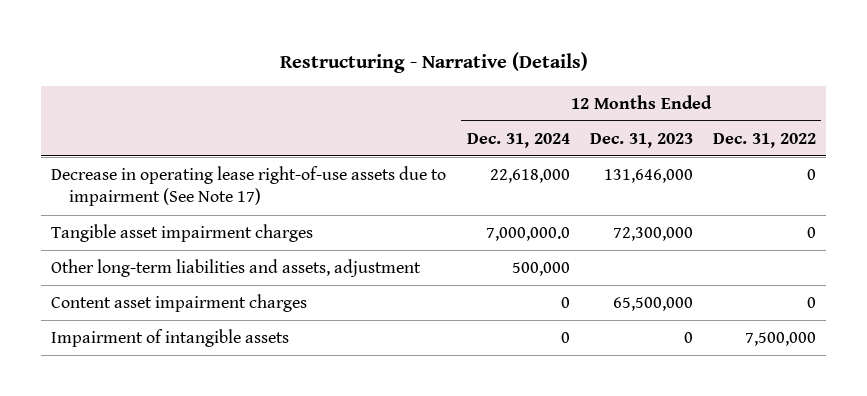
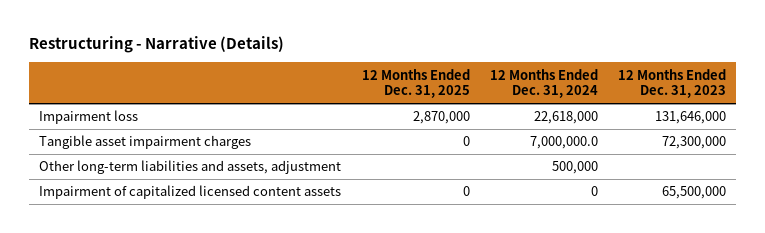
[713,132,817,148] Dec. 31, 2022 -> none
none -> [361,68,470,99] 12 Months Ended Dec. 31, 2025
[51,165,447,207] Decrease in operating lease right-of-use assets due to impairment (See Note 17) -> [39,110,139,125] Impairment loss
[51,328,290,347] Impairment of intangible assets -> none
[51,293,308,312] Content asset impairment charges -> [39,185,342,200] Impairment of capitalized licensed content assets

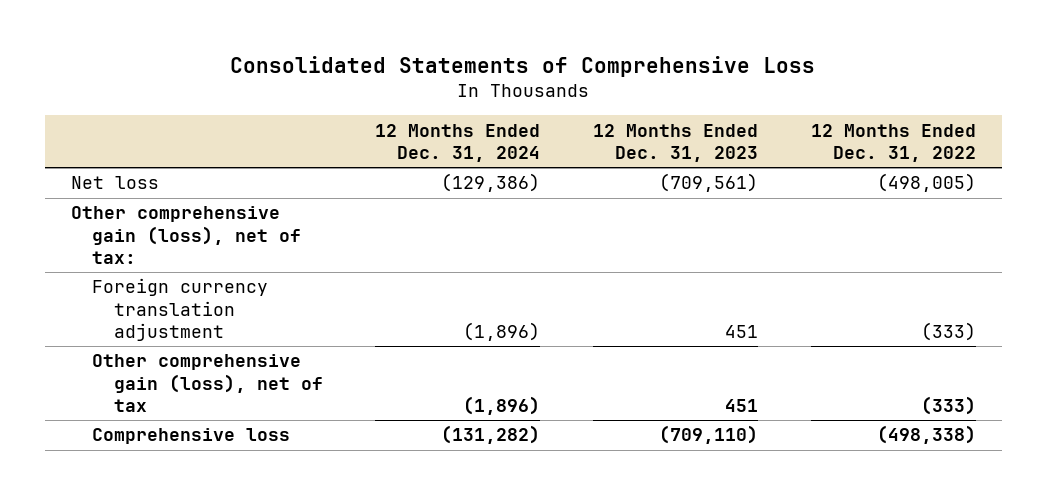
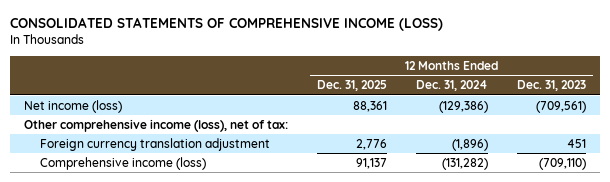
[230,55,816,77] Consolidated Statements of Comprehensive Loss -> [9,16,443,31] CONSOLIDATED STATEMENTS OF COMPREHENSIVE INCOME (LOSS)
[810,123,976,162] 12 Months Ended Dec. 31, 2022 -> none
none -> [317,80,388,92] Dec. 31, 2025
[71,176,160,190] Net loss -> [24,99,123,113] Net income (loss)
[71,206,302,264] Other comprehensive gain (loss), net of tax: -> [24,118,289,132] Other comprehensive income (loss), net of tax:
[92,354,323,412] Other comprehensive gain (loss), net of tax -> none
[92,428,291,445] Comprehensive loss -> [40,156,207,170] Comprehensive income (loss)

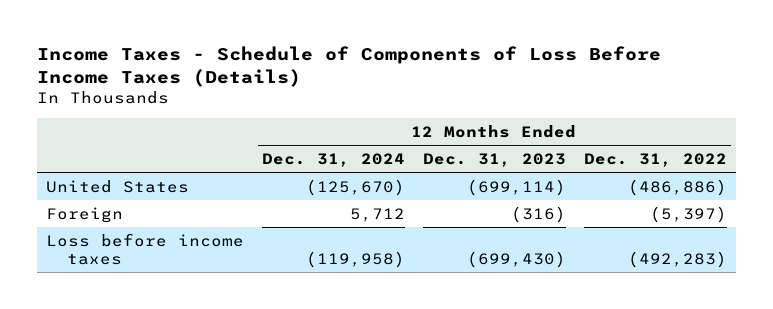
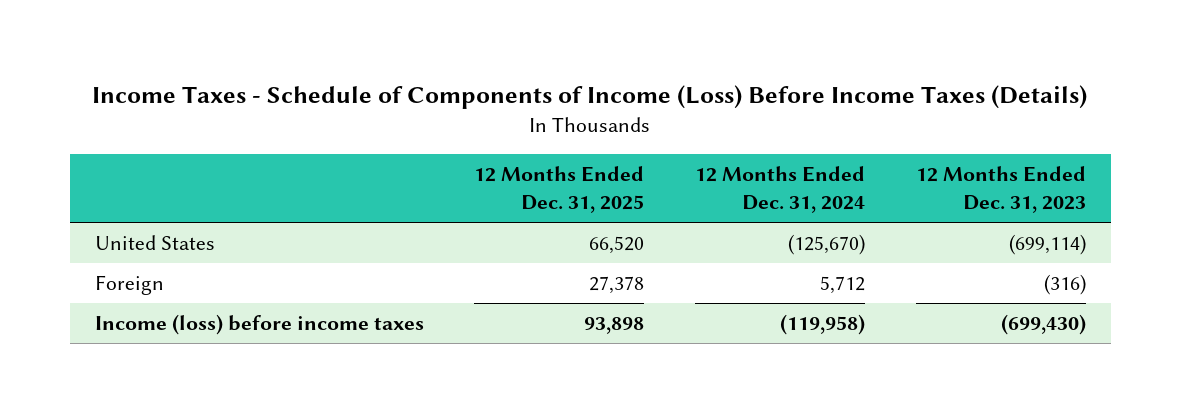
[37,46,662,88] Income Taxes - Schedule of Components of Loss Before Income Taxes (Details) -> [92,85,1088,110] Income Taxes - Schedule of Components of Income (Loss) Before Income Taxes (Details)
[583,152,727,167] Dec. 31, 2022 -> none
none -> [474,166,645,214] 12 Months Ended Dec. 31, 2025
[46,232,245,265] Loss before income taxes -> [94,314,424,336] Income (loss) before income taxes

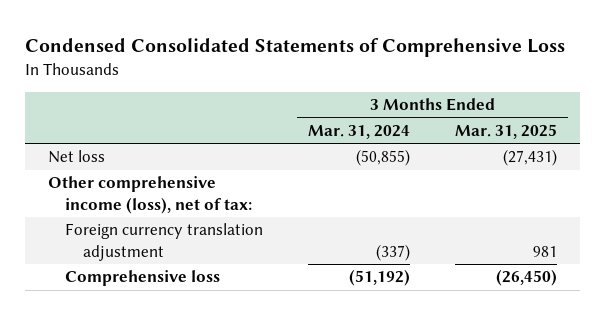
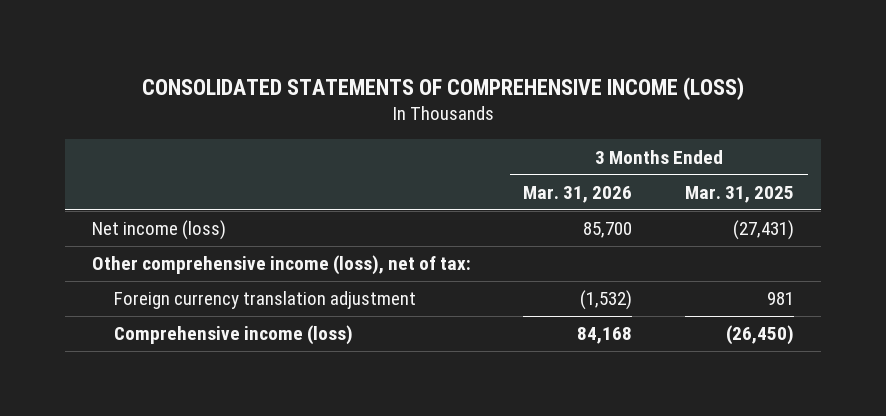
[25,37,566,57] Condensed Consolidated Statements of Comprehensive Loss -> [141,76,744,100] CONSOLIDATED STATEMENTS OF COMPREHENSIVE INCOME (LOSS)
[308,124,411,139] Mar. 31, 2024 -> none
none -> [523,185,633,203] Mar. 31, 2026
[47,150,105,164] Net loss -> [91,220,226,241] Net income (loss)
[65,270,221,287] Comprehensive loss -> [113,325,353,346] Comprehensive income (loss)

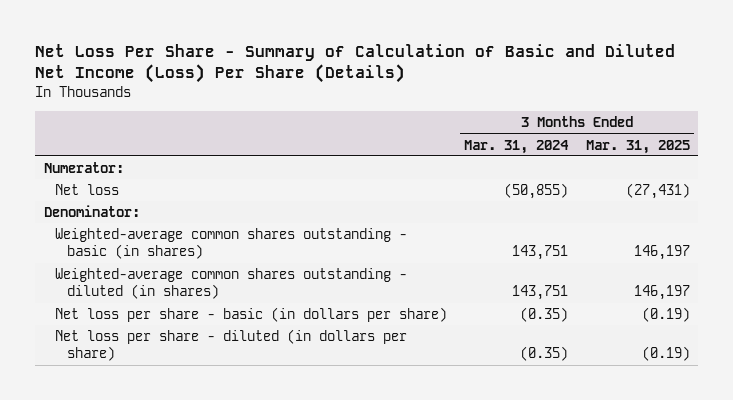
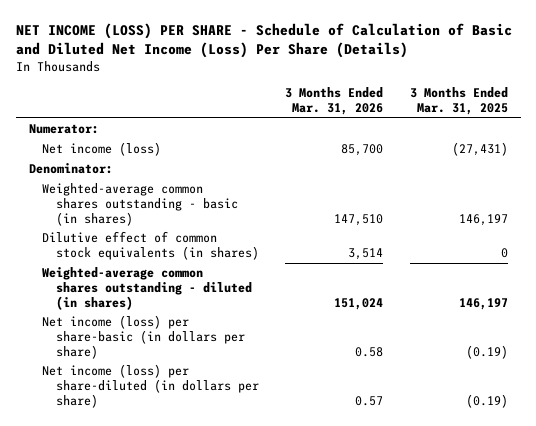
[35,43,676,84] Net Loss Per Share - Summary of Calculation of Basic and Diluted Net Income (Loss) Per Share (Details) -> [15,22,512,58] NET INCOME (LOSS) PER SHARE - Schedule of Calculation of Basic and Diluted Net Income (Loss) Per Share (Details)
[464,139,570,154] Mar. 31, 2024 -> none
none -> [285,87,384,116] 3 Months Ended Mar. 31, 2026
[55,184,120,196] Net loss -> [42,142,162,157] Net income (loss)
none -> [42,231,259,260] Dilutive effect of common stock equivalents (in shares)
[55,307,448,323] Net loss per share - basic (in dollars per share) -> [42,315,245,359] Net income (loss) per share-basic (in dollars per share)
[55,329,408,362] Net loss per share - diluted (in dollars per share) -> [42,364,259,408] Net income (loss) per share-diluted (in dollars per share)

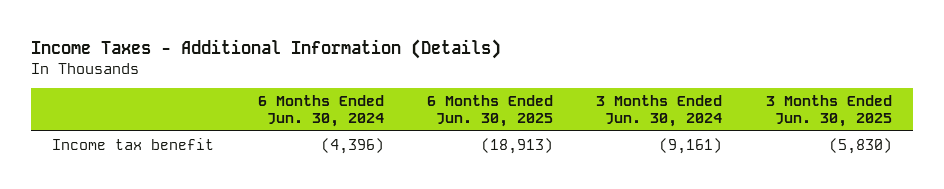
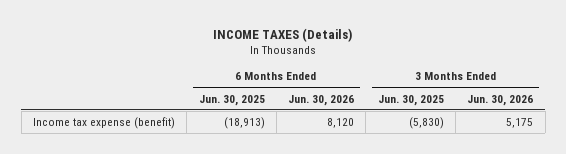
[30,38,501,59] Income Taxes - Additional Information (Details) -> [213,27,353,42] INCOME TAXES (Details)
[257,95,384,128] 6 Months Ended Jun. 30, 2024 -> none
[596,95,723,128] 3 Months Ended Jun. 30, 2024 -> none
none -> [288,94,355,106] Jun. 30, 2026
none -> [467,94,534,106] Jun. 30, 2026
[52,137,215,150] Income tax benefit -> [32,117,175,130] Income tax expense (benefit)

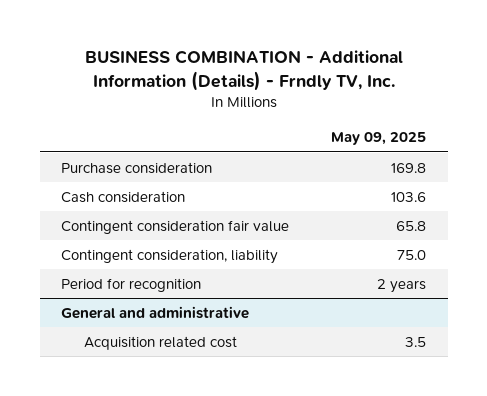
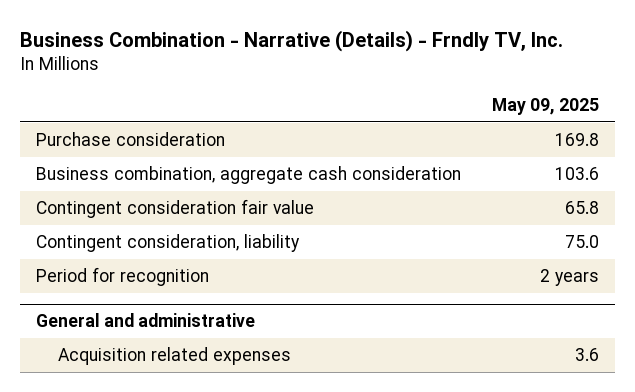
[84,50,403,91] BUSINESS COMBINATION - Additional Information (Details) - Frndly TV, Inc. -> [19,29,563,52] Business Combination - Narrative (Details) - Frndly TV, Inc.
[61,190,186,203] Cash consideration -> [35,166,461,185] Business combination, aggregate cash consideration
[84,335,238,350] Acquisition related cost -> [58,347,292,366] Acquisition related expenses
[405,336,427,347] 3.5 -> [575,348,600,362] 3.6

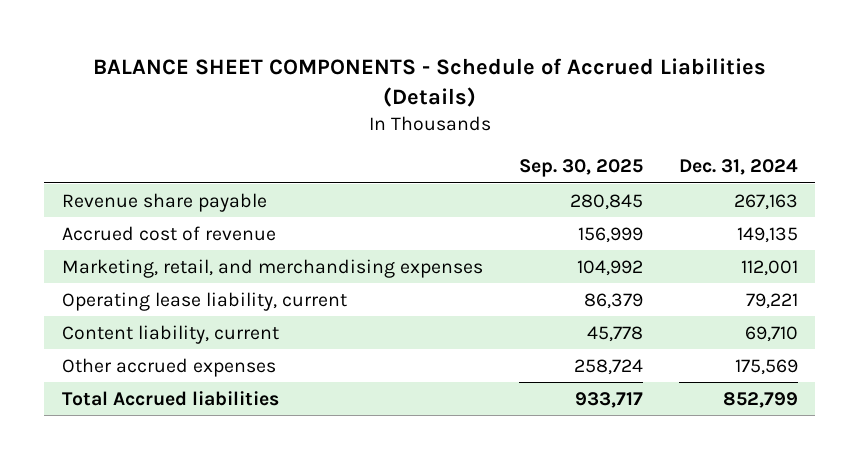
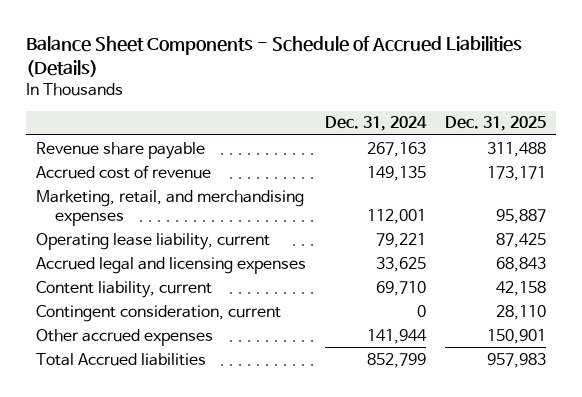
[92,58,766,108] BALANCE SHEET COMPONENTS - Schedule of Accrued Liabilities (Details) -> [25,35,522,78] Balance Sheet Components - Schedule of Accrued Liabilities (Details)
[518,159,643,178] Sep. 30, 2025 -> none
none -> [445,116,547,132] Dec. 31, 2025
none -> [35,256,306,274] Accrued legal and licensing expenses
none -> [35,304,281,322] Contingent consideration, current
[734,358,798,375] 175,569 -> [366,328,427,344] 141,944

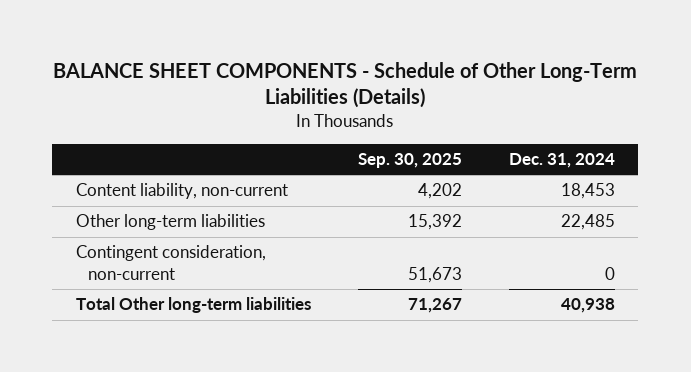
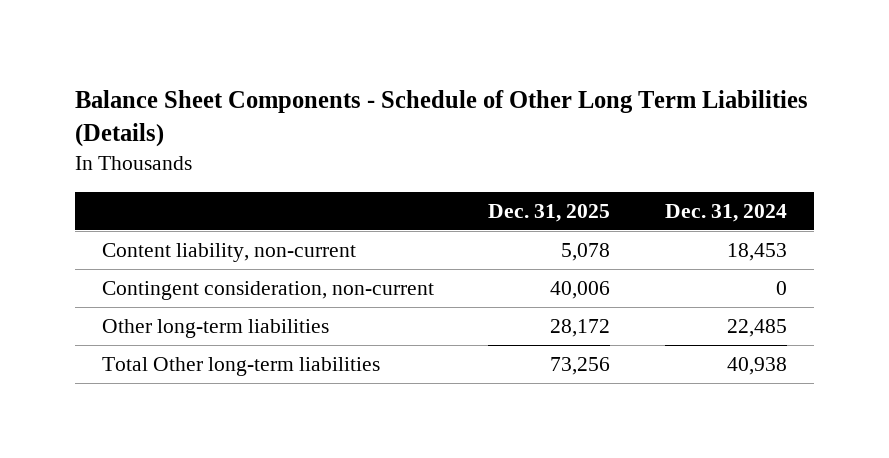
[53,62,638,109] BALANCE SHEET COMPONENTS - Schedule of Other Long-Term Liabilities (Details) -> [74,89,808,148] Balance Sheet Components - Schedule of Other Long Term Liabilities (Details)
[357,152,462,168] Sep. 30, 2025 -> none
none -> [488,203,611,222] Dec. 31, 2025
[75,214,265,231] Other long-term liabilities -> [101,319,329,339] Other long-term liabilities

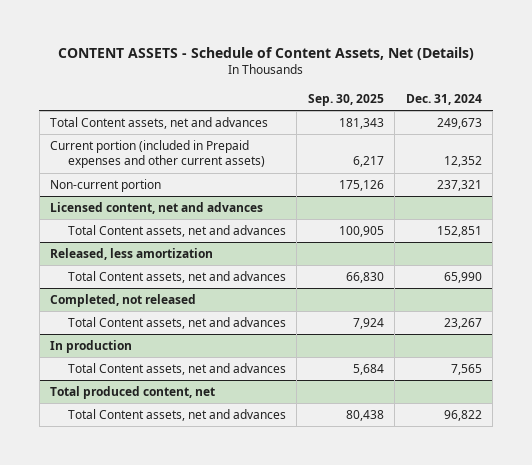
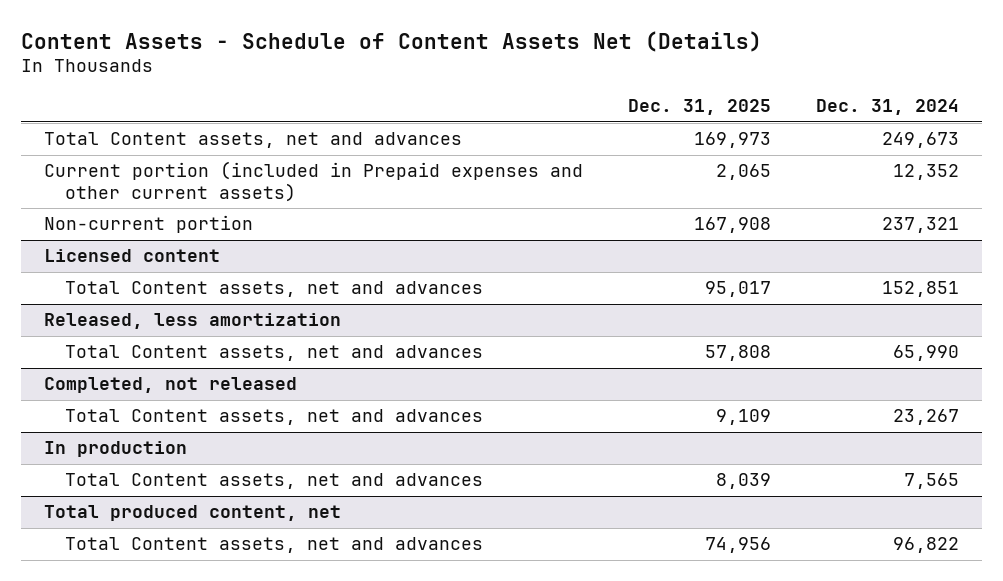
[57,47,474,61] CONTENT ASSETS - Schedule of Content Assets, Net (Details) -> [21,30,763,52] Content Assets - Schedule of Content Assets Net (Details)
[307,93,384,106] Sep. 30, 2025 -> none
none -> [627,99,771,116] Dec. 31, 2025
[50,202,264,215] Licensed content, net and advances -> [43,249,220,263] Licensed content

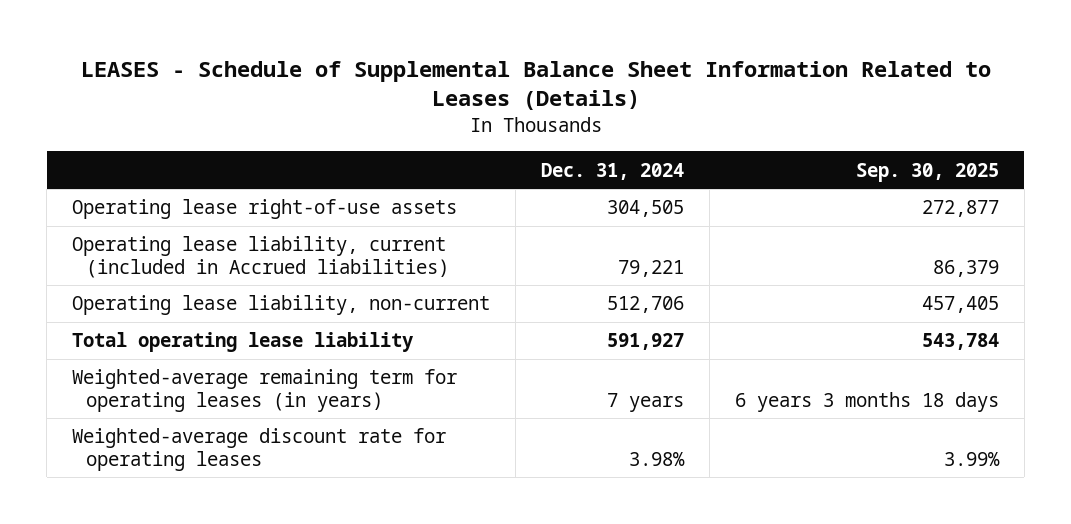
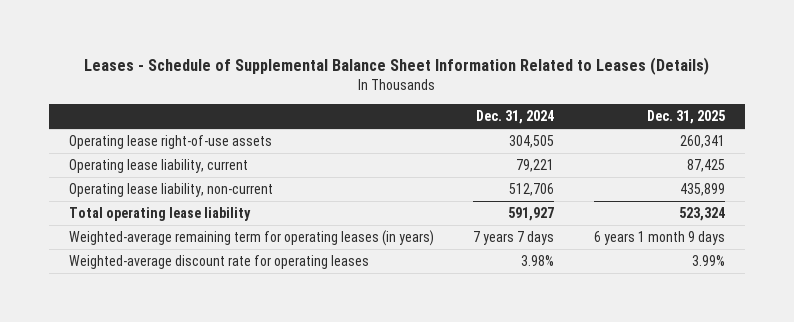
[80,60,991,111] LEASES - Schedule of Supplemental Balance Sheet Information Related to Leases (Details) -> [83,56,709,75] Leases - Schedule of Supplemental Balance Sheet Information Related to Leases (Details)
[855,162,999,182] Sep. 30, 2025 -> none
none -> [647,109,726,124] Dec. 31, 2025
[72,236,450,278] Operating lease liability, current (included in Accrued liabilities) -> [68,159,248,174] Operating lease liability, current
[607,392,685,412] 7 years -> [473,231,555,246] 7 years 7 days

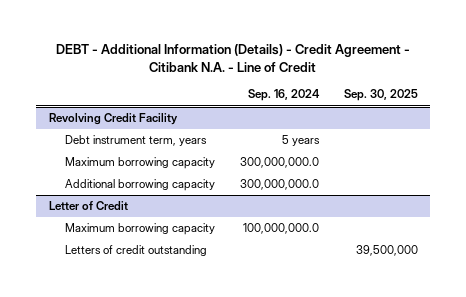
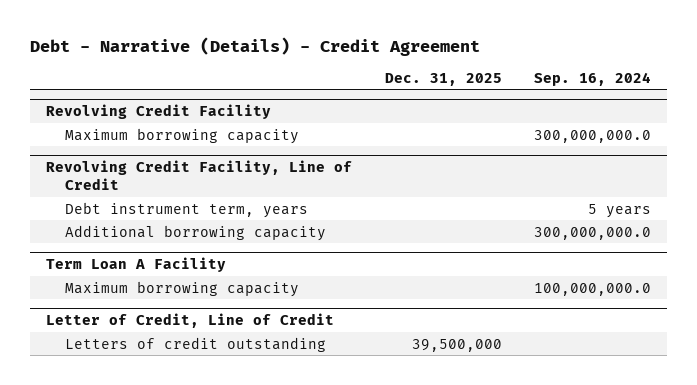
[56,43,411,72] DEBT - Additional Information (Details) - Credit Agreement - Citibank N.A. - Line of Credit -> [29,36,480,56] Debt - Narrative (Details) - Credit Agreement
[343,89,418,102] Sep. 30, 2025 -> none
none -> [384,72,502,86] Dec. 31, 2025
[65,135,208,147] Debt instrument term, years -> none
none -> [46,159,353,191] Revolving Credit Facility, Line of Credit
none -> [65,201,309,218] Debt instrument term, years
[48,201,128,211] Letter of Credit -> none
none -> [46,256,227,272] Term Loan A Facility
none -> [46,312,335,328] Letter of Credit, Line of Credit

